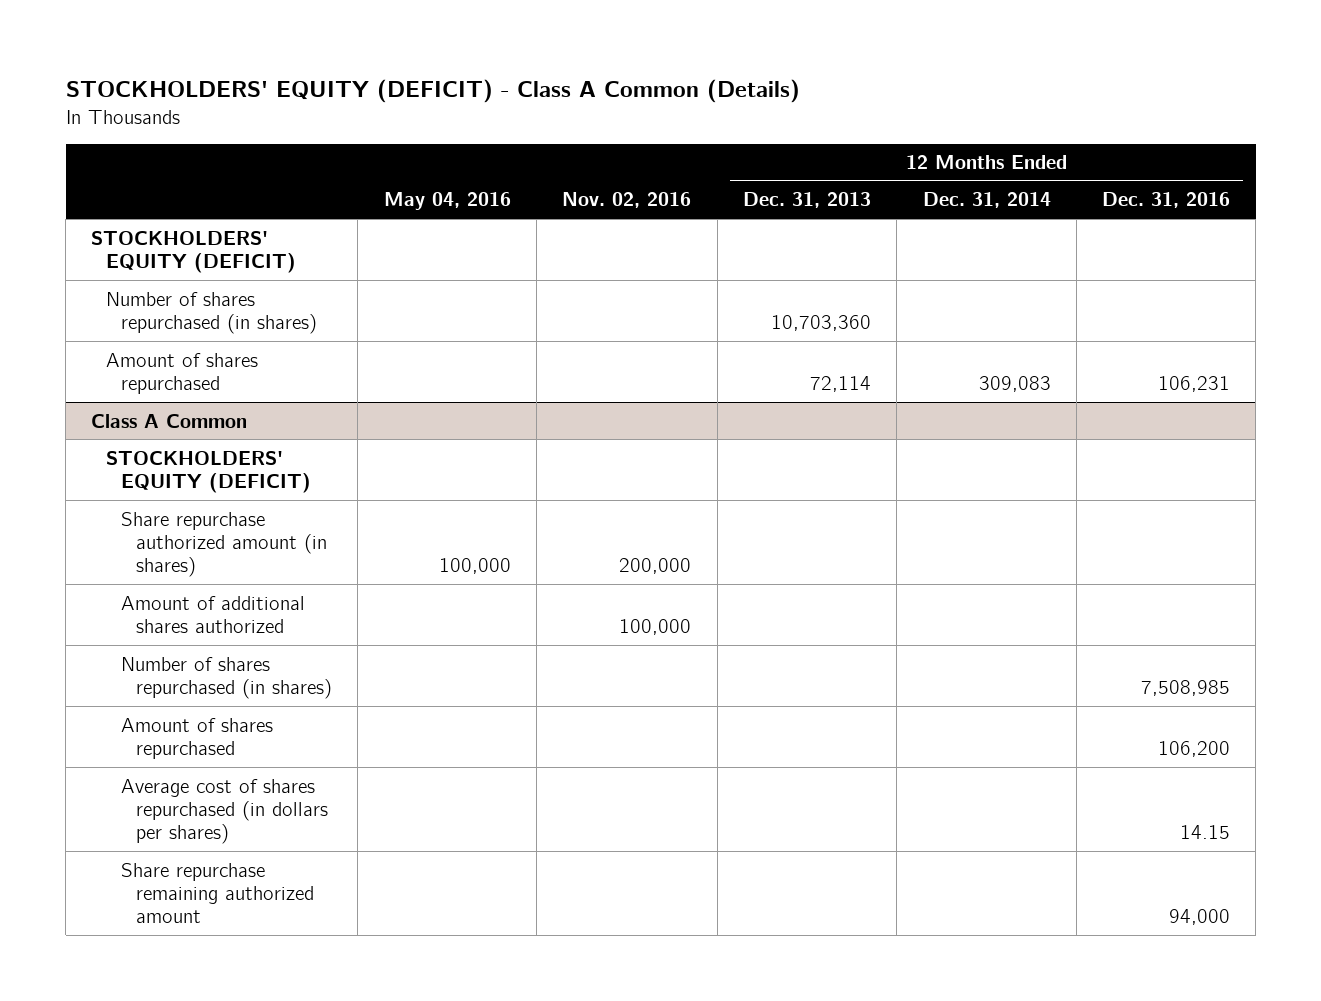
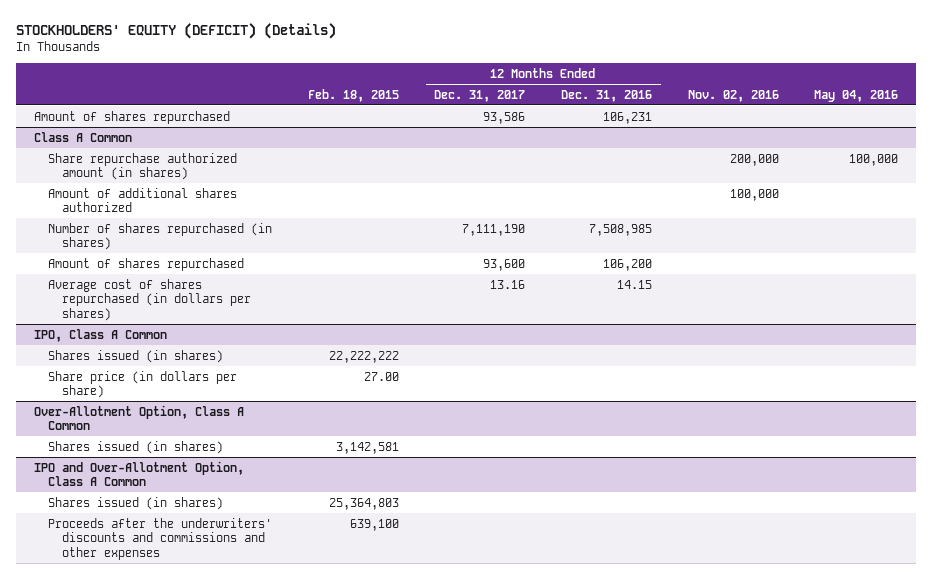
[65,78,800,103] STOCKHOLDERS' EQUITY (DEFICIT) - Class A Common (Details) -> [16,22,337,39] STOCKHOLDERS' EQUITY (DEFICIT) (Details)
[742,192,871,209] Dec. 31, 2013 -> none
[922,192,1051,209] Dec. 31, 2014 -> none
none -> [307,88,399,102] Feb. 18, 2015
none -> [434,89,526,102] Dec. 31, 2017
[91,230,297,273] STOCKHOLDERS' EQUITY (DEFICIT) -> none
[106,291,318,334] Number of shares repurchased (in shares) -> none
[106,450,312,493] STOCKHOLDERS' EQUITY (DEFICIT) -> none
[121,862,315,924] Share repurchase remaining authorized amount -> none
none -> [34,328,168,342] IPO, Class A Common
none -> [48,349,224,363] Shares issued (in shares)
none -> [48,370,238,399] Share price (in dollars per share)
none -> [34,404,245,431] Over-Allotment Option, Class A Common
none -> [48,440,224,454] Shares issued (in shares)
none -> [34,460,245,487] IPO and Over-Allotment Option, Class A Common
none -> [48,496,224,510] Shares issued (in shares)
none -> [48,517,273,560] Proceeds after the underwriters' discounts and commissions and other expenses

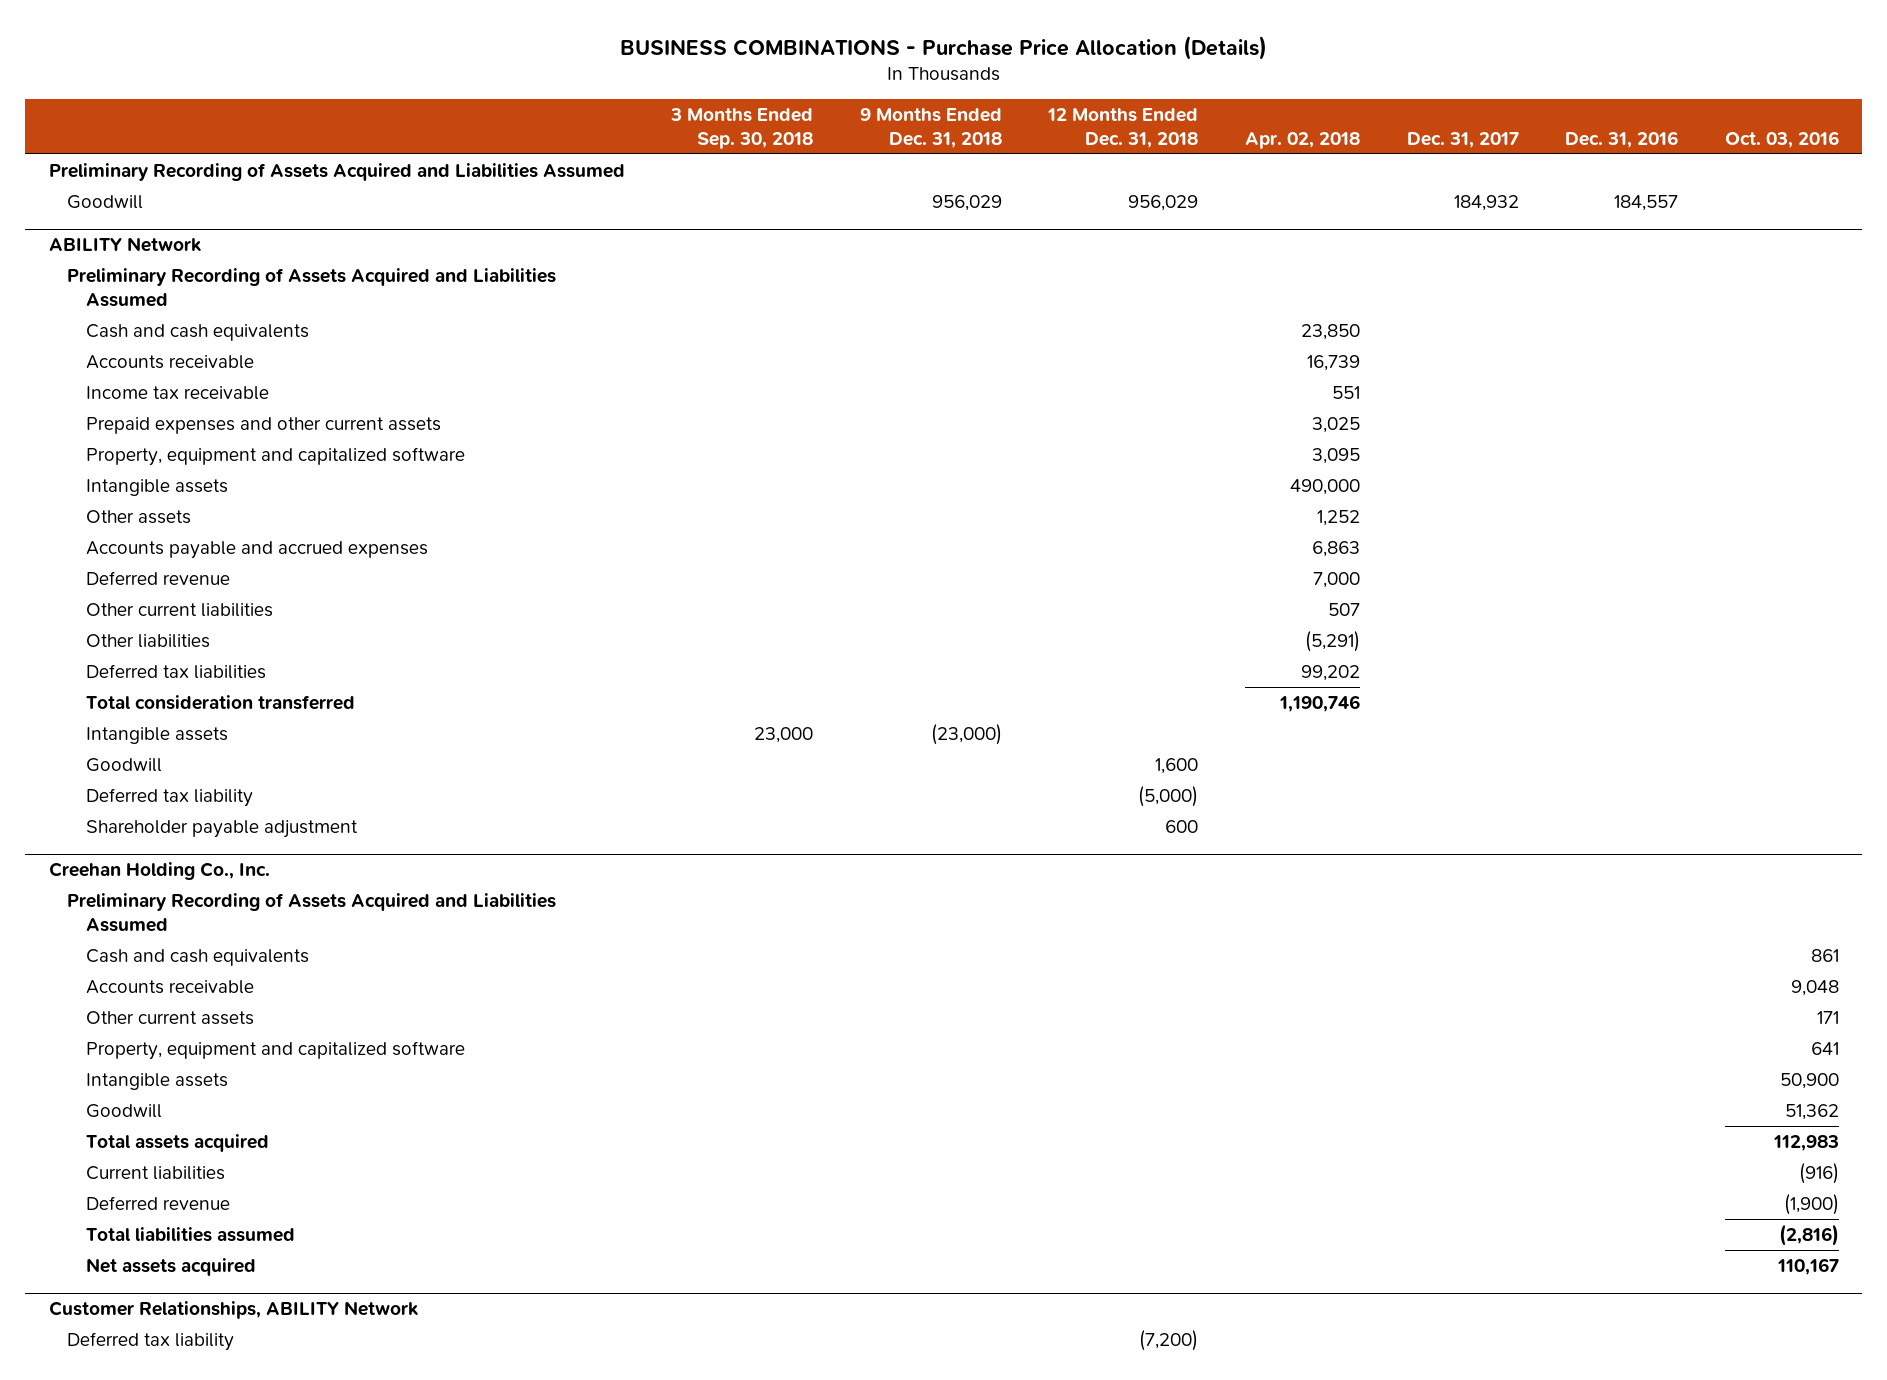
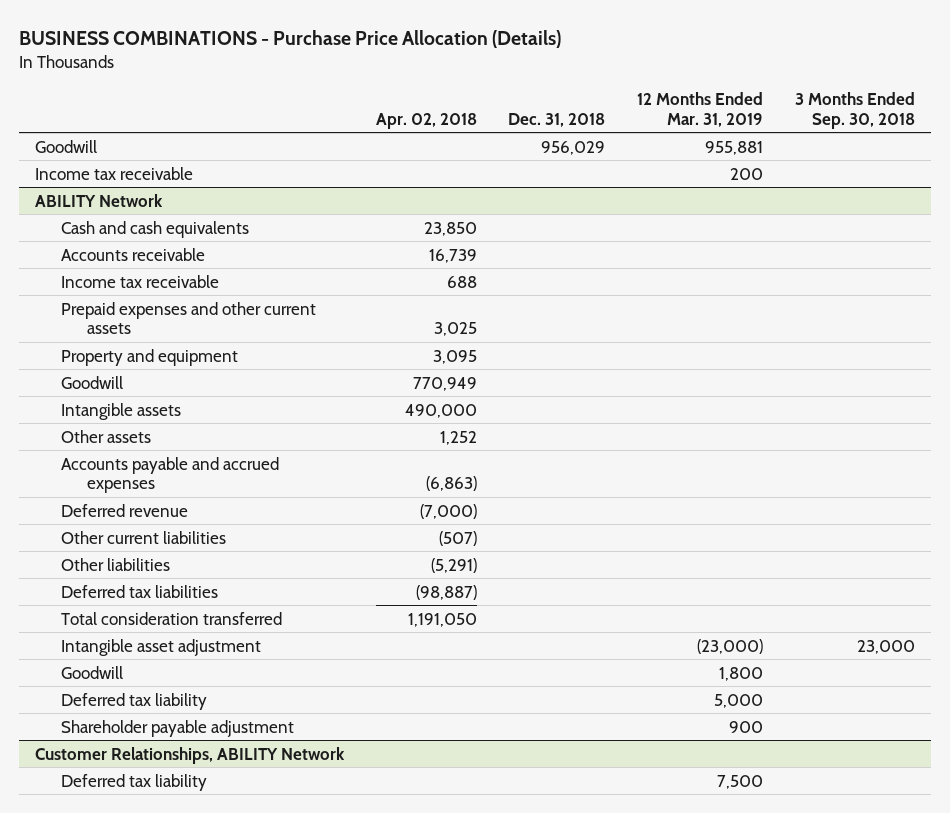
[859,107,1002,148] 9 Months Ended Dec. 31, 2018 -> none
[1047,107,1199,148] 12 Months Ended Dec. 31, 2018 -> none
[1406,131,1519,148] Dec. 31, 2017 -> none
[1565,130,1679,148] Dec. 31, 2016 -> none
[1724,130,1839,148] Oct. 03, 2016 -> none
none -> [508,112,606,127] Dec. 31, 2018
none -> [637,91,764,127] 12 Months Ended Mar. 31, 2019
[48,162,625,181] Preliminary Recording of Assets Acquired and Liabilities Assumed -> none
none -> [34,166,193,180] Income tax receivable
[67,267,557,308] Preliminary Recording of Assets Acquired and Liabilities Assumed -> none
[1332,385,1361,399] 551 -> [446,275,477,288] 688
[86,446,466,466] Property, equipment and capitalized software -> [60,348,238,366] Property and equipment
none -> [60,375,123,389] Goodwill
[1312,540,1361,557] 6,863 -> [425,476,477,492] (6,863)
[1313,571,1361,588] 7,000 -> [419,503,477,519] (7,000)
[1328,602,1361,616] 507 -> [438,530,477,546] (507)
[1301,664,1361,681] 99,202 -> [415,584,477,600] (98,887)
[1279,694,1361,712] 1,190,746 -> [407,612,477,627] 1,191,050
[86,726,229,744] Intangible assets -> [60,638,261,656] Intangible asset adjustment
[48,861,270,880] Creehan Holding Co., Inc. -> none
[67,892,557,933] Preliminary Recording of Assets Acquired and Liabilities Assumed -> none
[86,948,310,966] Cash and cash equivalents -> none
[86,979,255,994] Accounts receivable -> none
[86,1010,255,1025] Other current assets -> none
[86,1040,466,1060] Property, equipment and capitalized software -> none
[86,1072,229,1090] Intangible assets -> none
[86,1103,163,1118] Goodwill -> none
[86,1133,270,1152] Total assets acquired -> none
[86,1165,226,1180] Current liabilities -> none
[86,1195,231,1210] Deferred revenue -> none
[86,1226,296,1242] Total liabilities assumed -> none
[86,1257,257,1276] Net assets acquired -> none

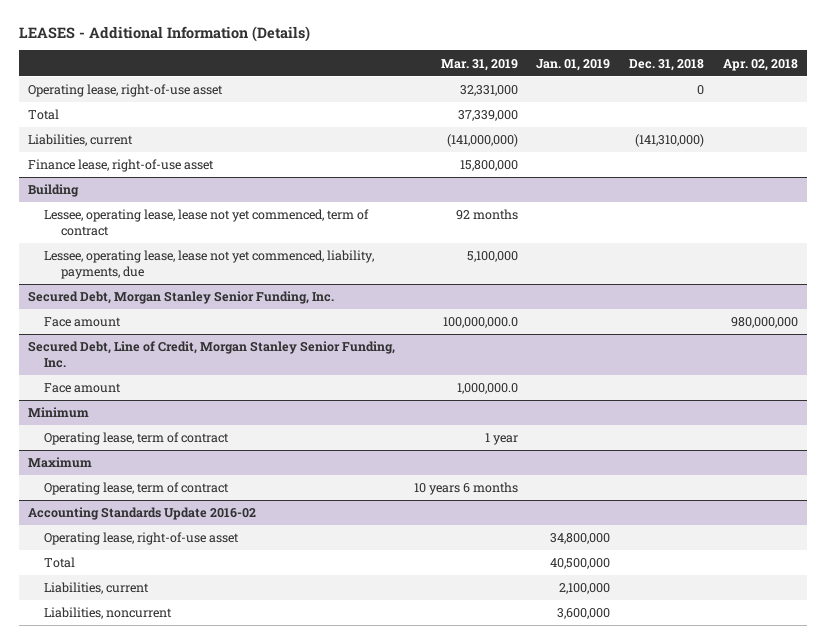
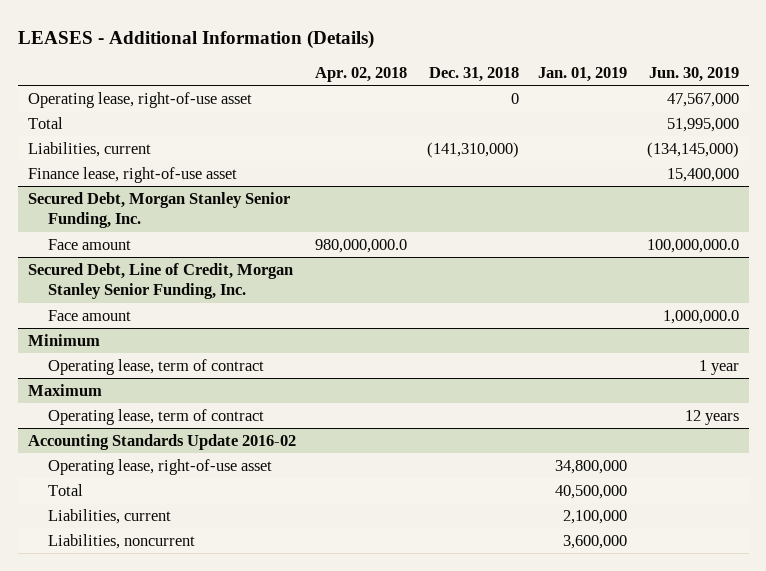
[440,58,518,71] Mar. 31, 2019 -> none
none -> [648,67,739,83] Jun. 30, 2019
[27,184,79,198] Building -> none
[44,209,370,237] Lessee, operating lease, lease not yet commenced, term of contract -> none
[44,250,375,280] Lessee, operating lease, lease not yet commenced, liability, payments, due -> none
[730,317,798,329] 980,000,000 -> [315,238,408,253] 980,000,000.0

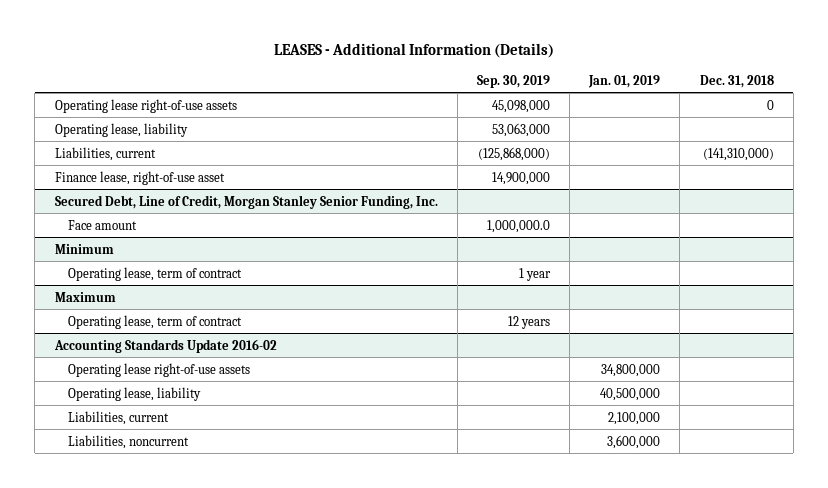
[315,67,408,83] Apr. 02, 2018 -> none
[648,67,739,83] Jun. 30, 2019 -> none
none -> [476,74,550,88] Sep. 30, 2019
[27,91,252,108] Operating lease, right-of-use asset -> [54,98,237,113] Operating lease right-of-use assets
[27,116,63,129] Total -> [54,122,188,137] Operating lease, liability
[27,191,290,229] Secured Debt, Morgan Stanley Senior Funding, Inc. -> none
[48,238,132,250] Face amount -> none
[48,458,273,475] Operating lease, right-of-use asset -> [67,362,250,377] Operating lease right-of-use assets
[48,483,84,496] Total -> [67,386,201,401] Operating lease, liability

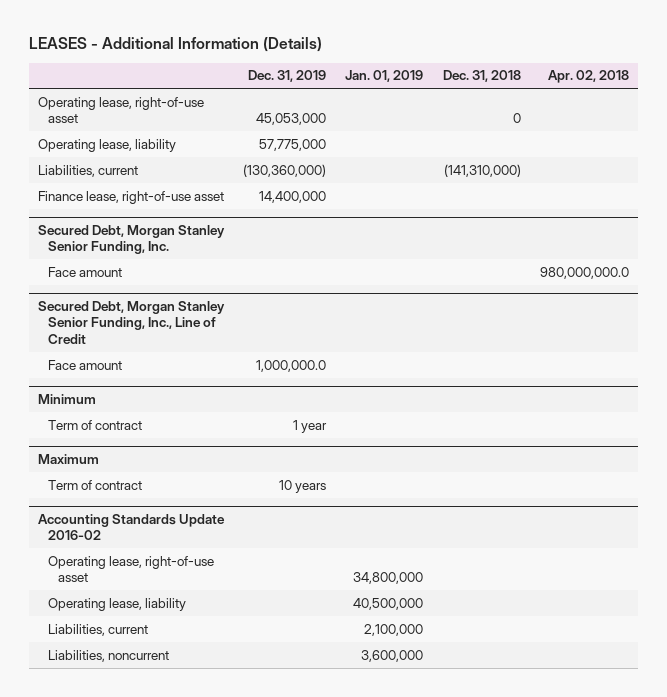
[476,74,550,88] Sep. 30, 2019 -> none
none -> [248,70,327,83] Dec. 31, 2019
none -> [547,70,629,84] Apr. 02, 2018
[54,98,237,113] Operating lease right-of-use assets -> [38,96,205,124] Operating lease, right-of-use asset
none -> [38,224,226,255] Secured Debt, Morgan Stanley Senior Funding, Inc.
none -> [48,266,123,277] Face amount
[54,194,438,209] Secured Debt, Line of Credit, Morgan Stanley Senior Funding, Inc. -> [38,300,226,344] Secured Debt, Morgan Stanley Senior Funding, Inc., Line of Credit
[67,266,242,281] Operating lease, term of contract -> [48,419,143,430] Term of contract
[67,314,242,329] Operating lease, term of contract -> [48,479,143,490] Term of contract
[67,362,250,377] Operating lease right-of-use assets -> [48,555,215,583] Operating lease, right-of-use asset

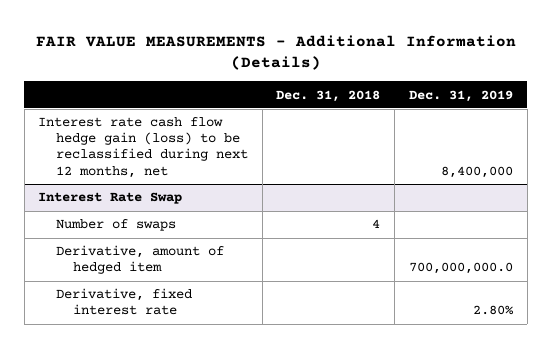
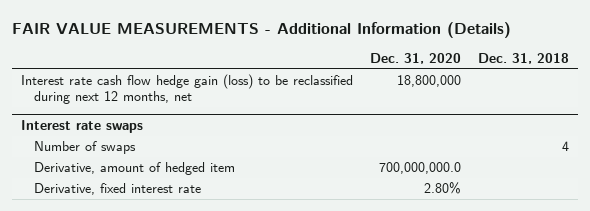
[409,89,514,102] Dec. 31, 2019 -> none
none -> [370,52,462,64] Dec. 31, 2020
[38,192,183,205] Interest Rate Swap -> [21,120,144,134] Interest rate swaps

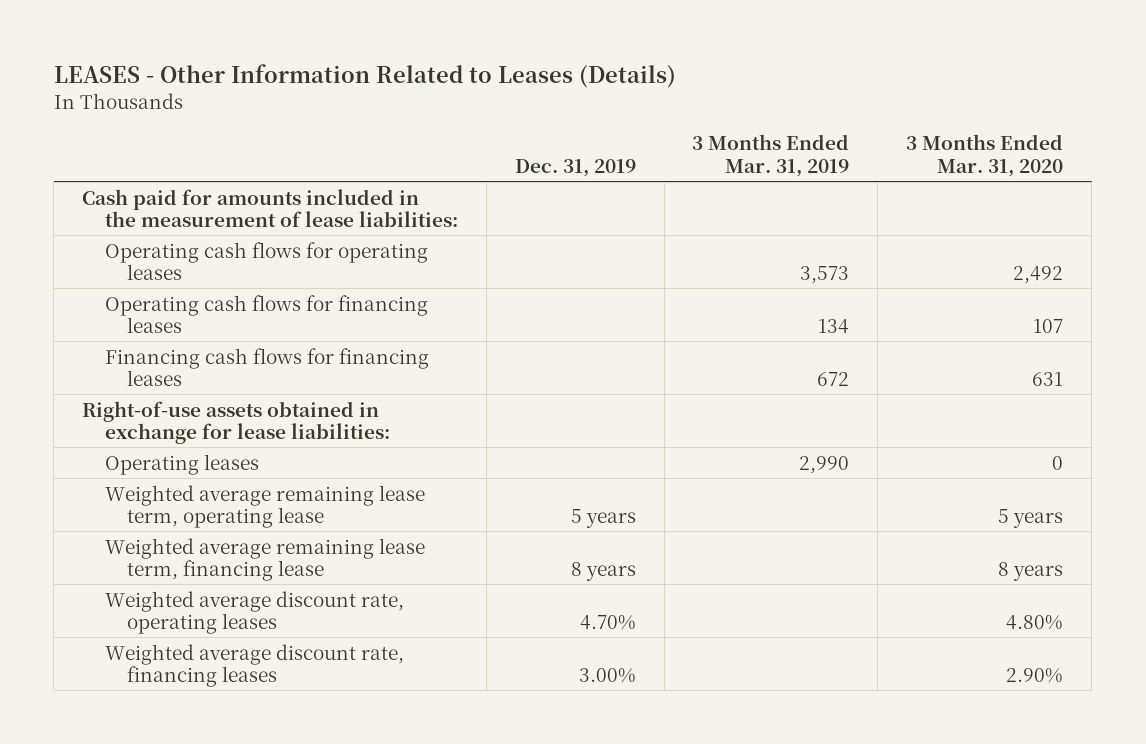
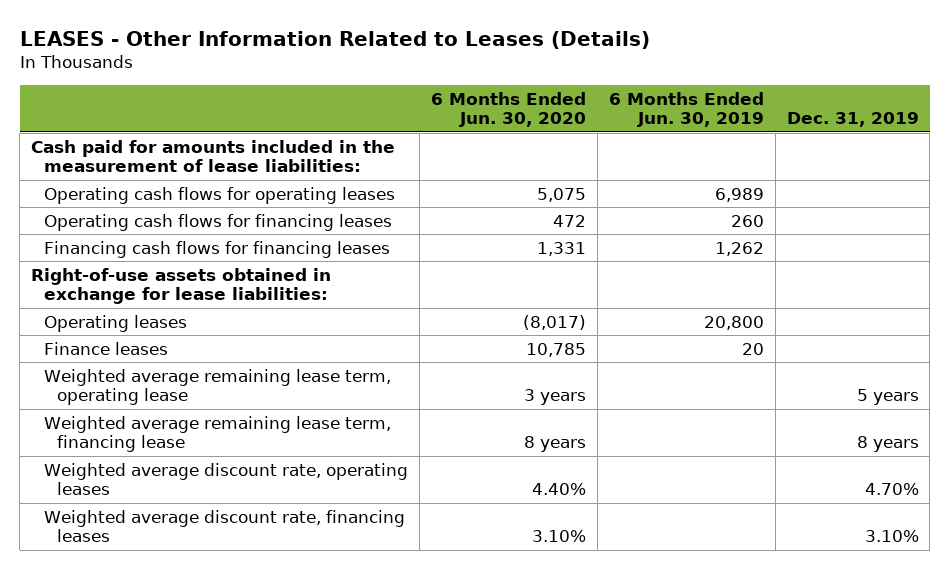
[692,134,850,177] 3 Months Ended Mar. 31, 2019 -> none
[906,134,1064,177] 3 Months Ended Mar. 31, 2020 -> none
none -> [430,91,586,128] 6 Months Ended Jun. 30, 2020
none -> [608,91,764,128] 6 Months Ended Jun. 30, 2019
none -> [44,341,169,355] Finance leases
[578,667,636,683] 3.00% -> [864,530,919,543] 3.10%

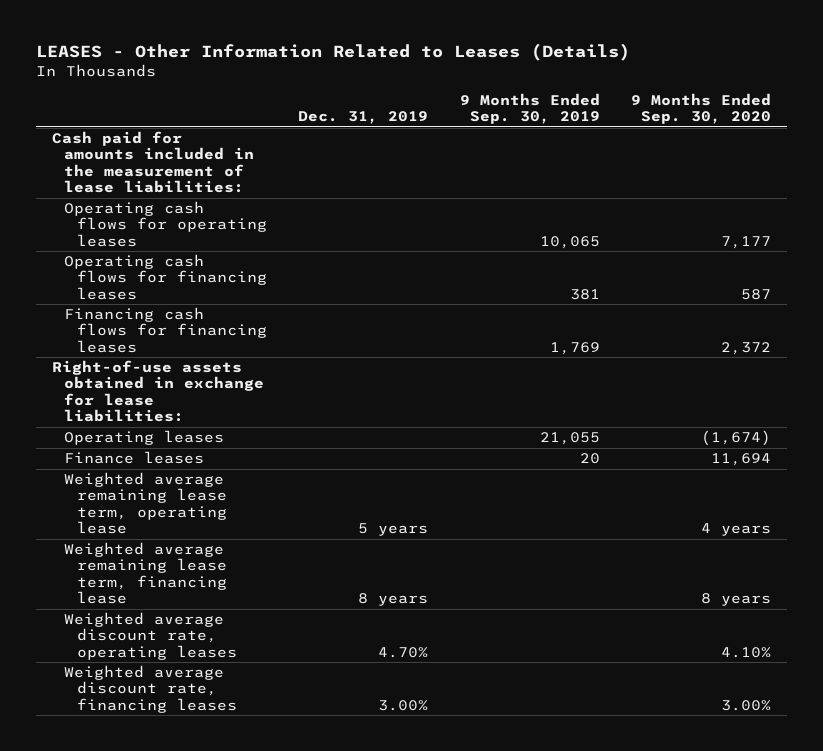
[430,91,586,128] 6 Months Ended Jun. 30, 2020 -> none
[608,91,764,128] 6 Months Ended Jun. 30, 2019 -> none
none -> [459,93,600,125] 9 Months Ended Sep. 30, 2019
none -> [631,93,772,125] 9 Months Ended Sep. 30, 2020
[864,530,919,543] 3.10% -> [378,699,429,711] 3.00%

